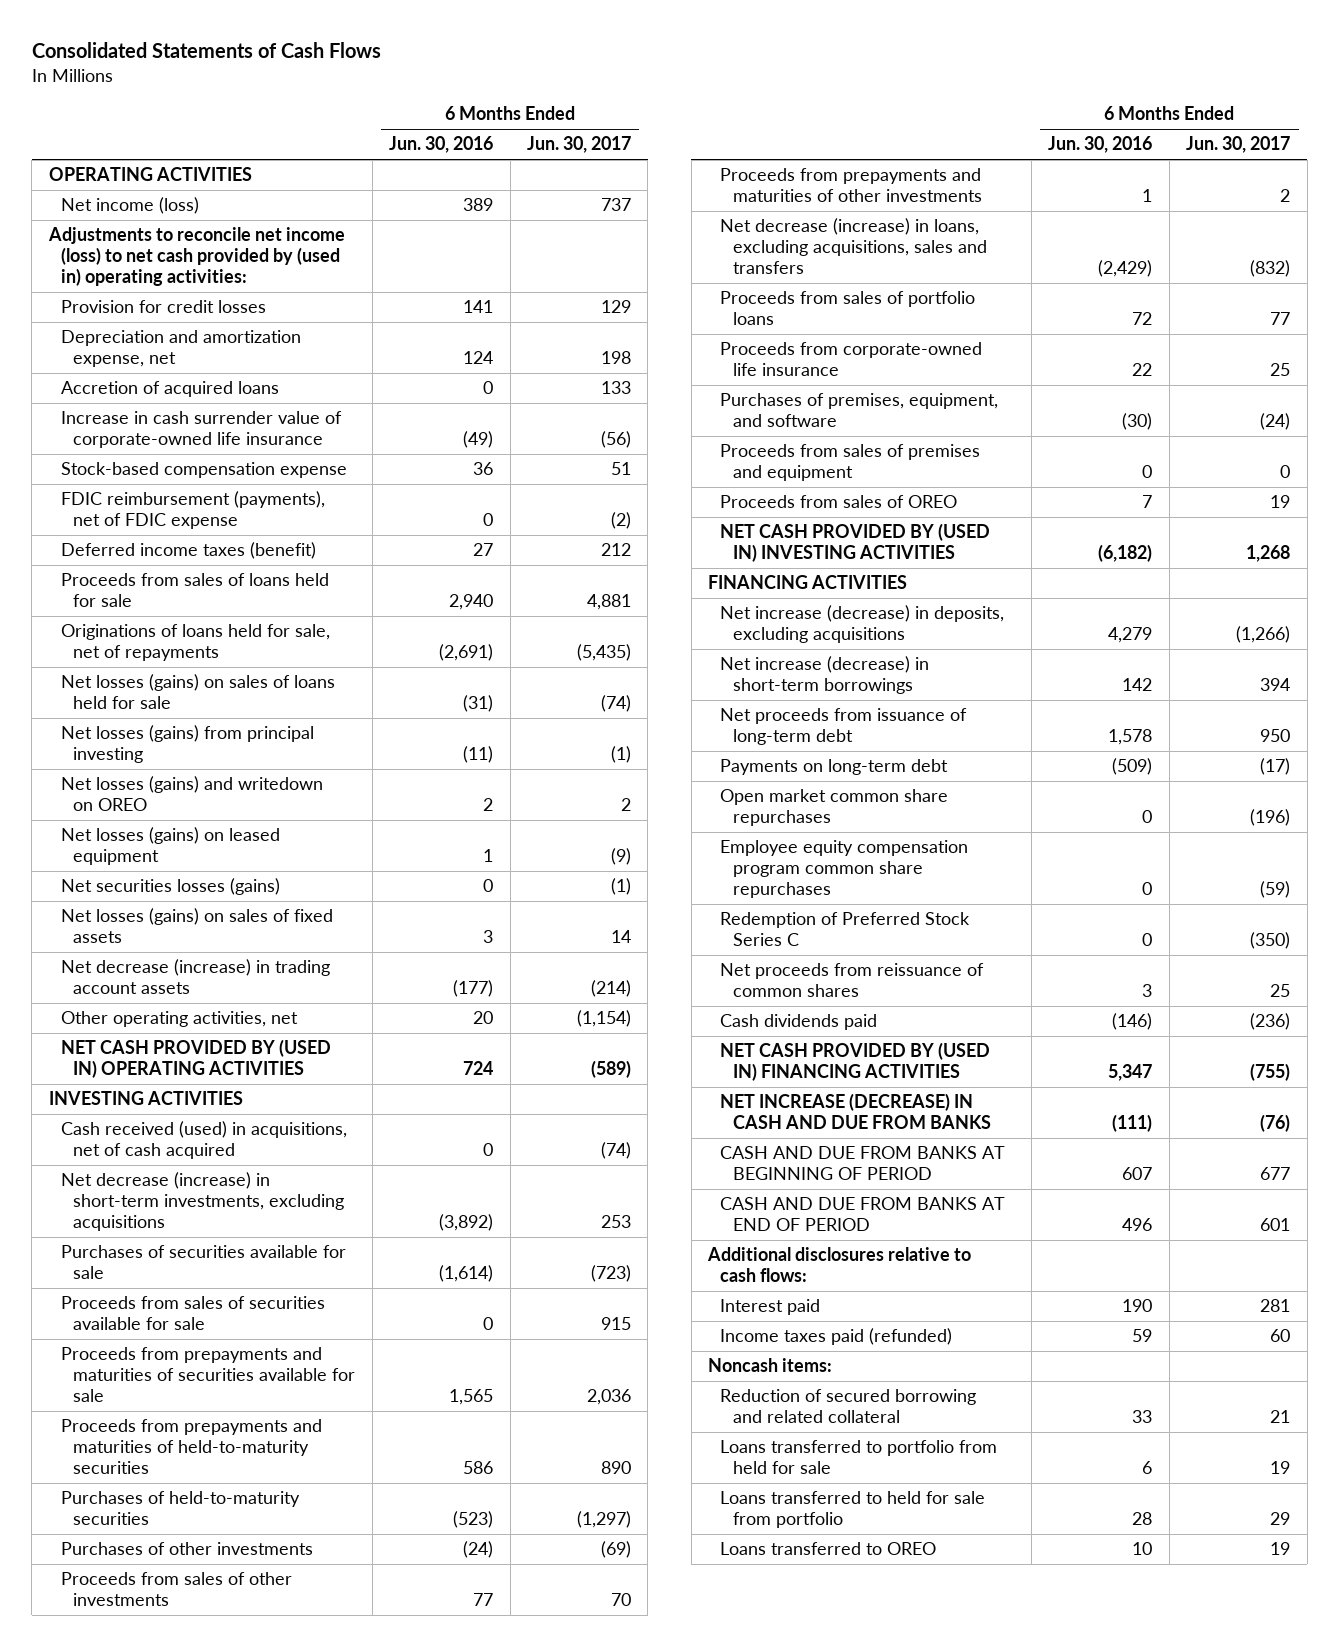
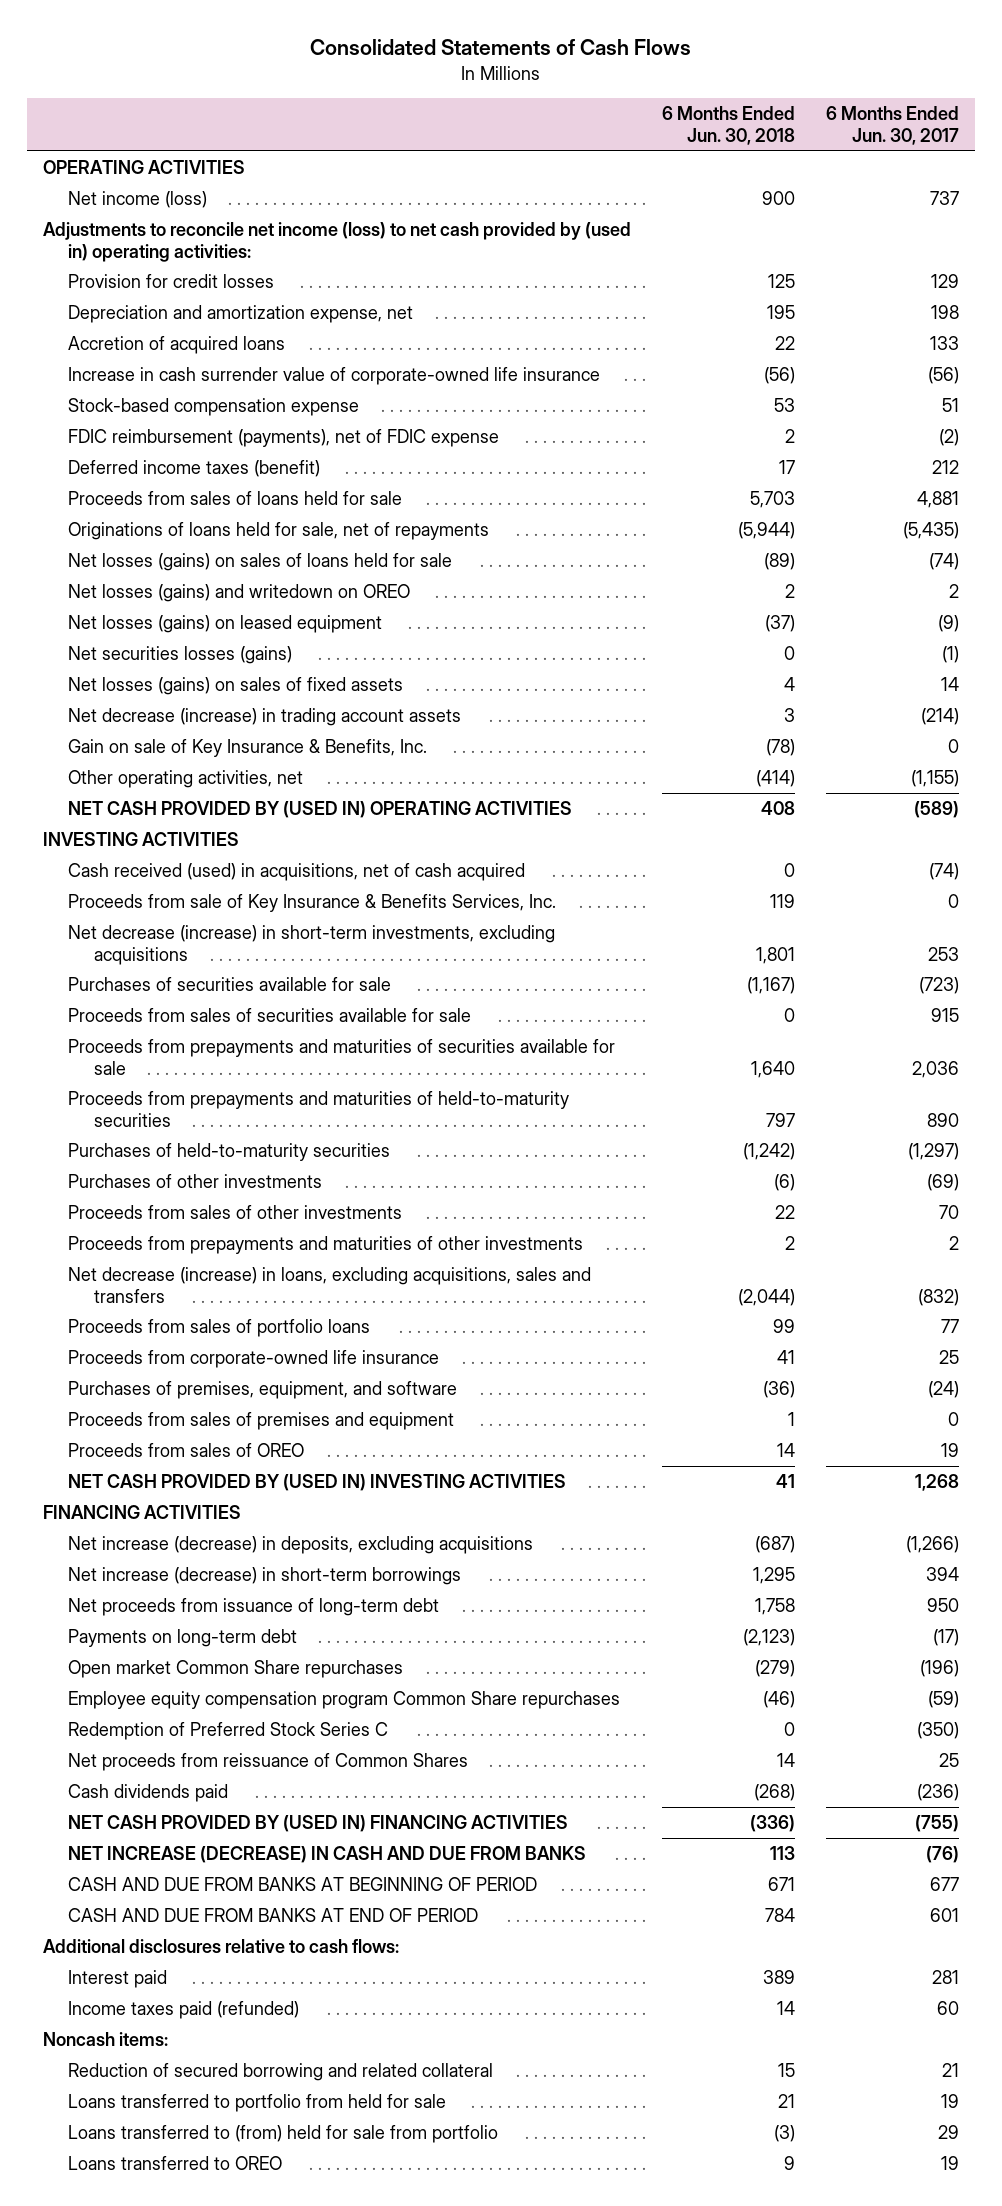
[389,136,494,154] Jun. 30, 2016 -> none
none -> [661,106,795,145] 6 Months Ended Jun. 30, 2018
[60,725,314,764] Net losses (gains) from principal investing -> none
none -> [68,739,428,758] Gain on sale of Key Insurance & Benefits, Inc.
[576,1010,631,1028] (1,154) -> [911,770,960,788] (1,155)
none -> [68,894,557,913] Proceeds from sale of Key Insurance & Benefits Services, Inc.
[720,789,949,827] Open market common share repurchases -> [68,1660,404,1679] Open market Common Share repurchases
[720,840,969,898] Employee equity compensation program common share repurchases -> [68,1691,621,1710] Employee equity compensation program Common Share repurchases
[720,963,985,998] Net proceeds from reissuance of common shares -> [68,1753,469,1772] Net proceeds from reissuance of Common Shares
[720,1491,986,1529] Loans transferred to held for sale from portfolio -> [68,2125,499,2144] Loans transferred to (from) held for sale from portfolio

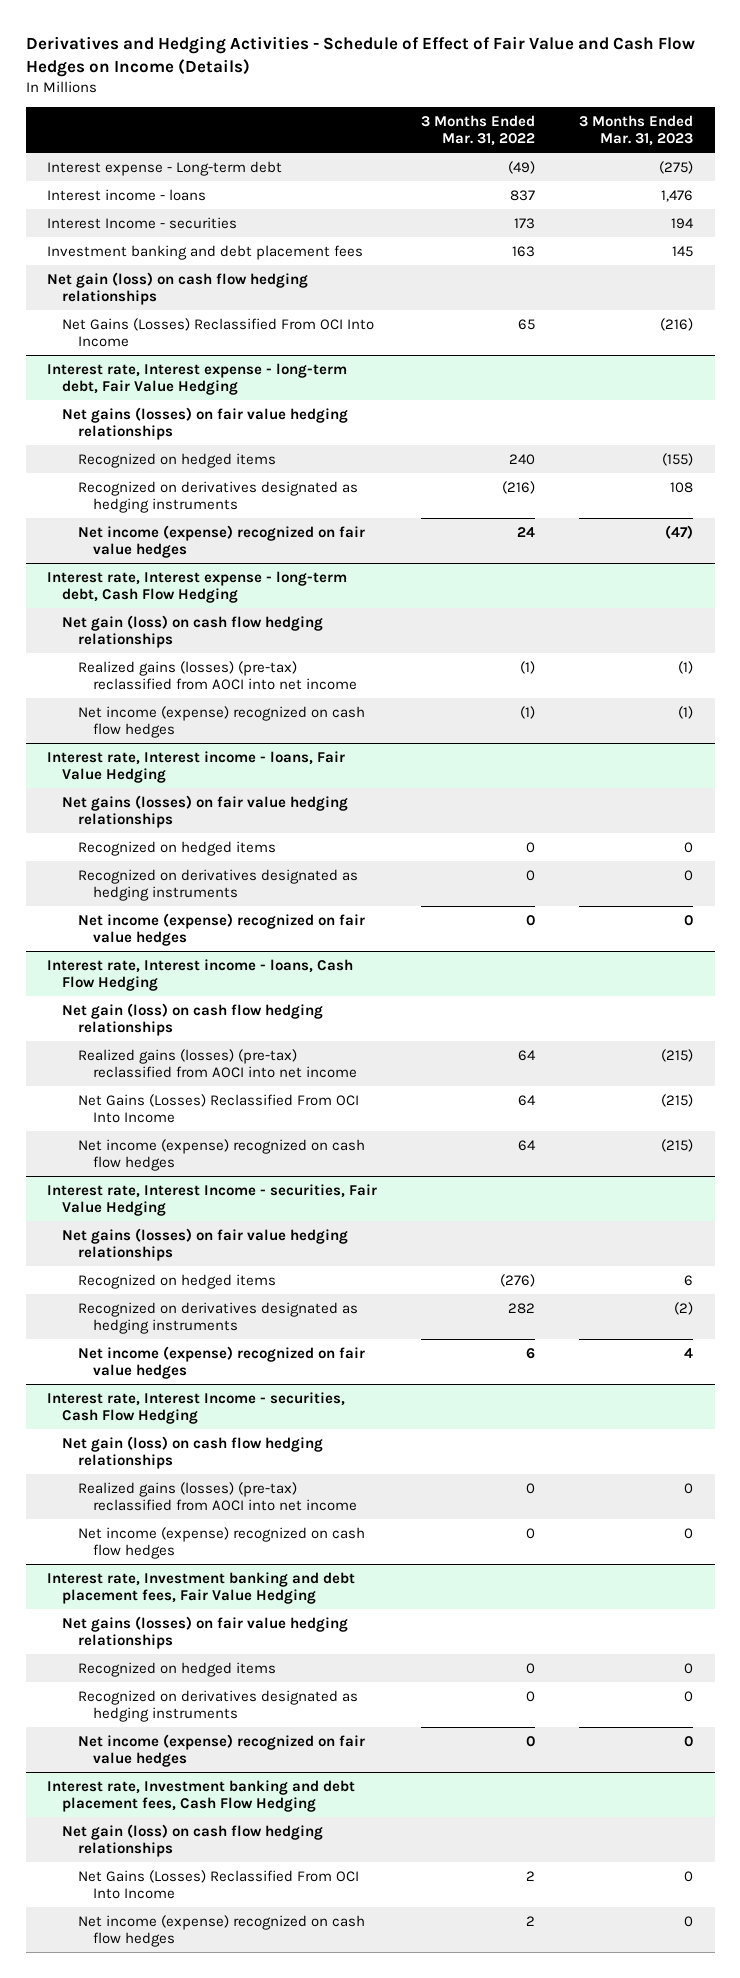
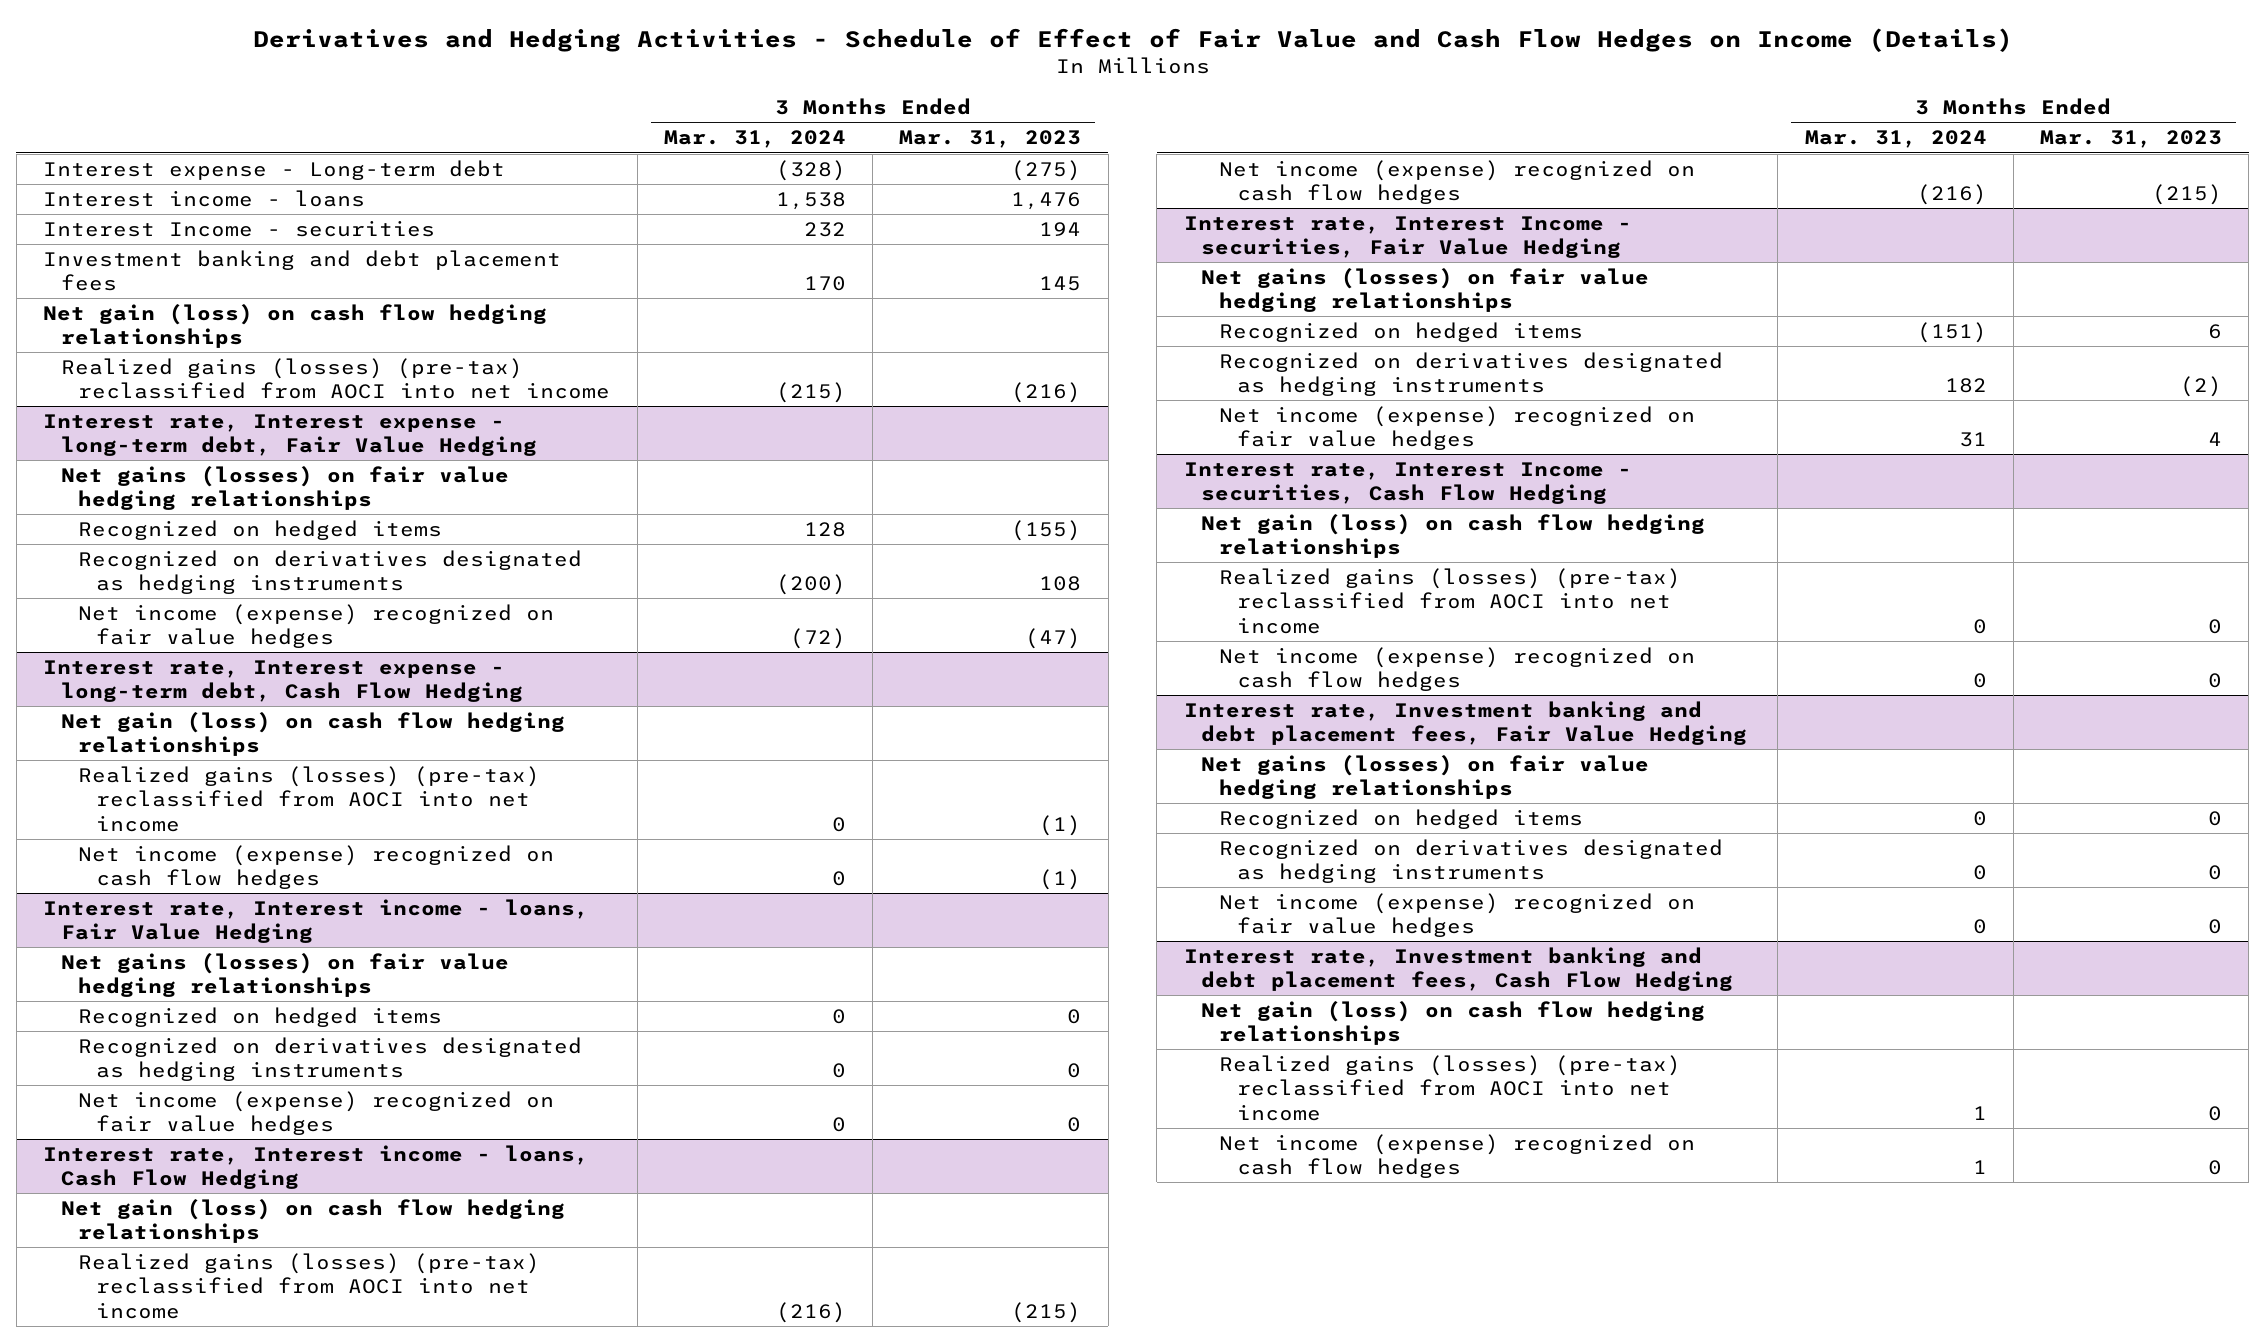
[421,114,536,146] 3 Months Ended Mar. 31, 2022 -> none
none -> [663,130,846,149] Mar. 31, 2024
[62,317,375,347] Net Gains (Losses) Reclassified From OCI Into Income -> [60,357,611,400] Realized gains (losses) (pre-tax) reclassified from AOCI into net income
[77,1093,359,1123] Net Gains (Losses) Reclassified From OCI Into Income -> none
[77,1869,359,1899] Net Gains (Losses) Reclassified From OCI Into Income -> [1219,1054,1682,1121] Realized gains (losses) (pre-tax) reclassified from AOCI into net income

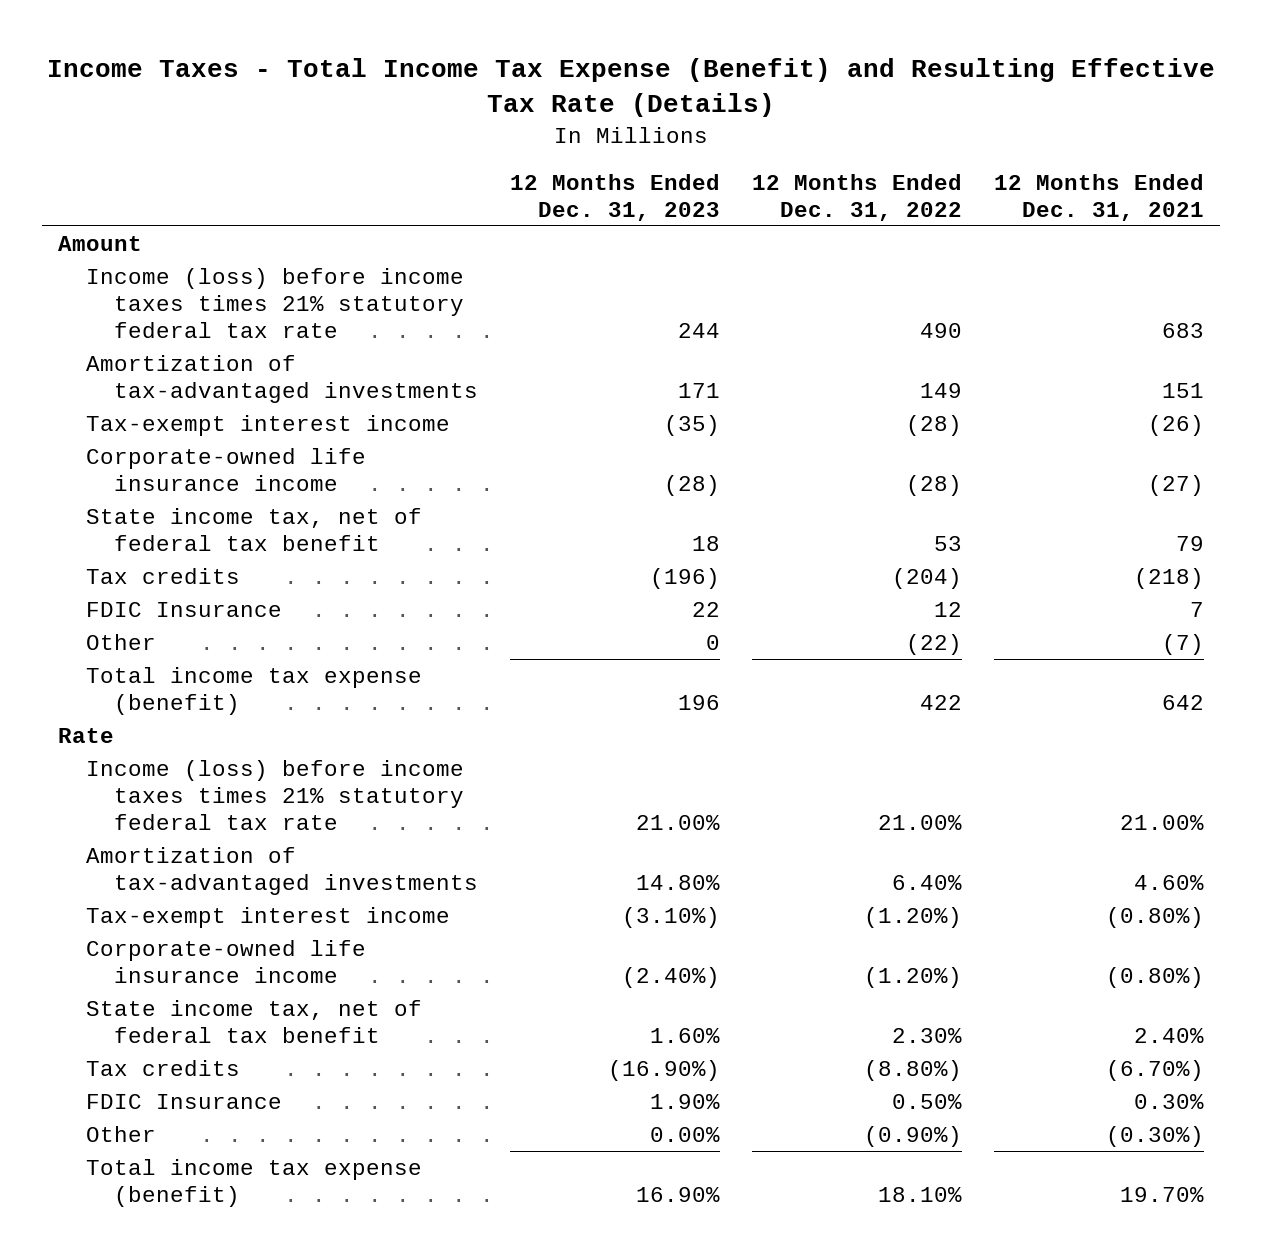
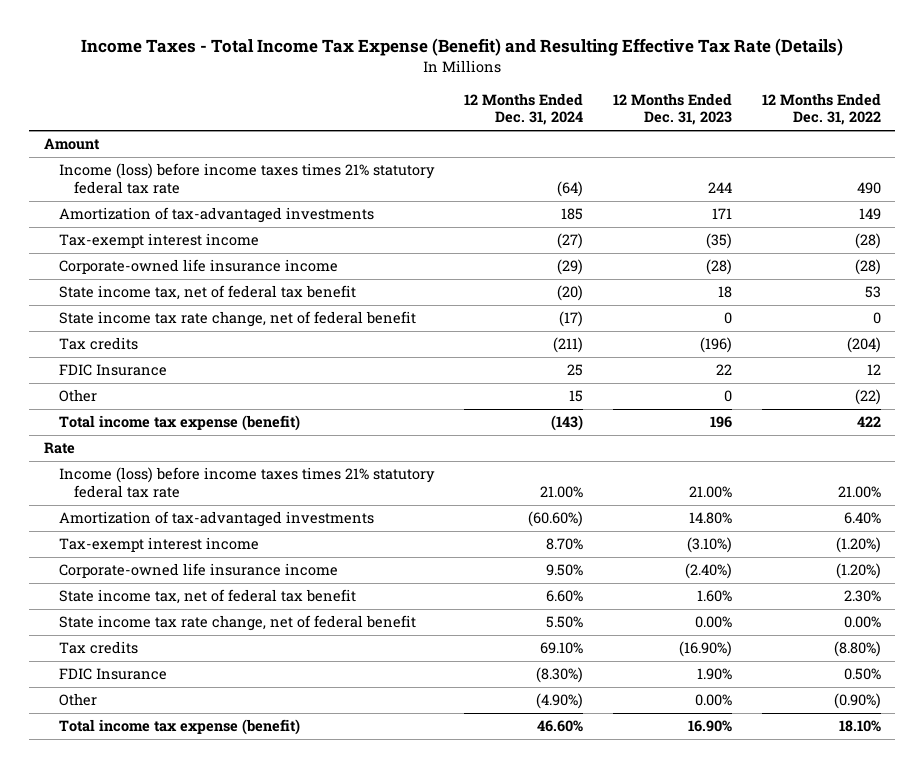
[994,173,1205,221] 12 Months Ended Dec. 31, 2021 -> none
none -> [463,92,583,126] 12 Months Ended Dec. 31, 2024
none -> [59,311,417,328] State income tax rate change, net of federal benefit
none -> [59,615,417,632] State income tax rate change, net of federal benefit

